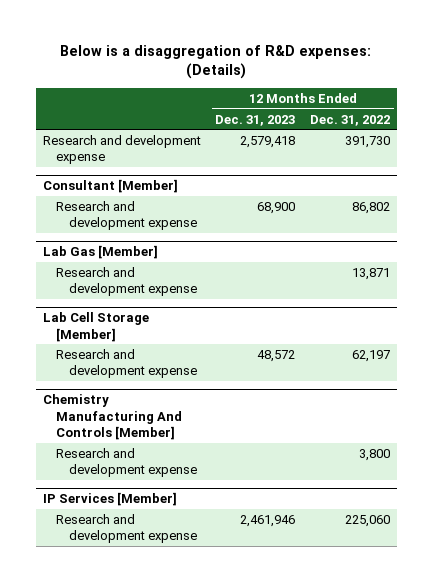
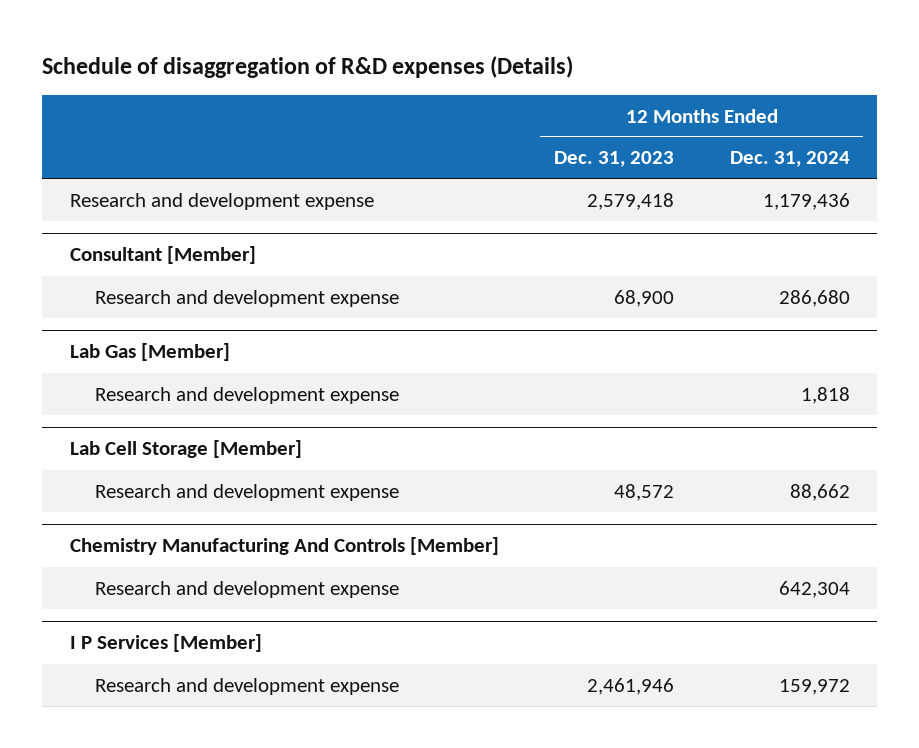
[60,44,372,80] Below is a disaggregation of R&D expenses: (Details) -> [41,56,573,79] Schedule of disaggregation of R&D expenses (Details)
[310,114,391,126] Dec. 31, 2022 -> none
none -> [729,151,850,168] Dec. 31, 2024
[42,492,177,507] IP Services [Member] -> [69,634,262,653] I P Services [Member]

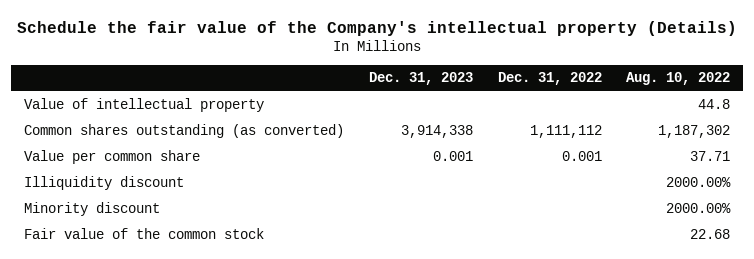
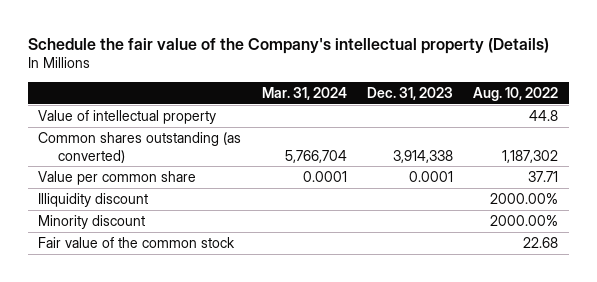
[497,72,602,86] Dec. 31, 2022 -> none
none -> [261,86,347,100] Mar. 31, 2024
[432,151,473,162] 0.001 -> [409,170,454,182] 0.0001

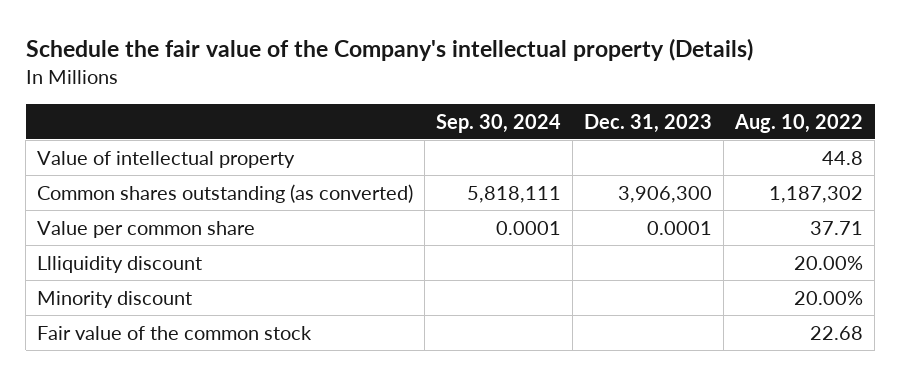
[261,86,347,100] Mar. 31, 2024 -> none
none -> [436,113,562,133] Sep. 30, 2024
[393,149,454,163] 3,914,338 -> [618,185,713,203] 3,906,300
[38,192,149,207] Illiquidity discount -> [37,255,203,273] Llliquidity discount
[490,192,559,204] 2000.00% -> [794,255,864,270] 20.00%
[490,214,559,226] 2000.00% -> [794,290,864,305] 20.00%

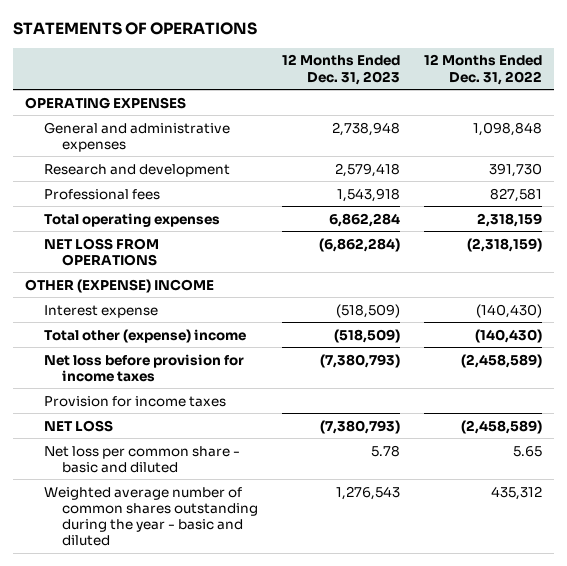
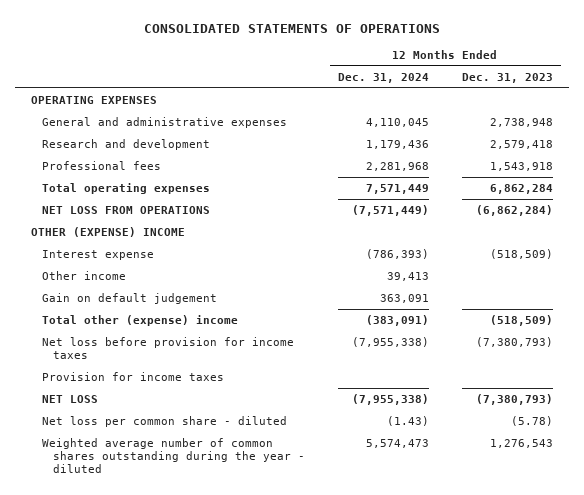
[13,22,258,36] STATEMENTS OF OPERATIONS -> [144,23,441,33] CONSOLIDATED STATEMENTS OF OPERATIONS
[423,54,542,85] 12 Months Ended Dec. 31, 2022 -> none
none -> [338,72,430,83] Dec. 31, 2024
none -> [42,271,127,281] Other income
none -> [42,293,218,305] Gain on default judgement
[43,445,240,473] Net loss per common share - basic and diluted -> [42,416,288,428] Net loss per common share - diluted
[370,444,400,457] 5.78 -> [510,416,553,427] (5.78)
[43,486,258,547] Weighted average number of common shares outstanding during the year - basic and diluted -> [42,438,306,474] Weighted average number of common shares outstanding during the year - diluted

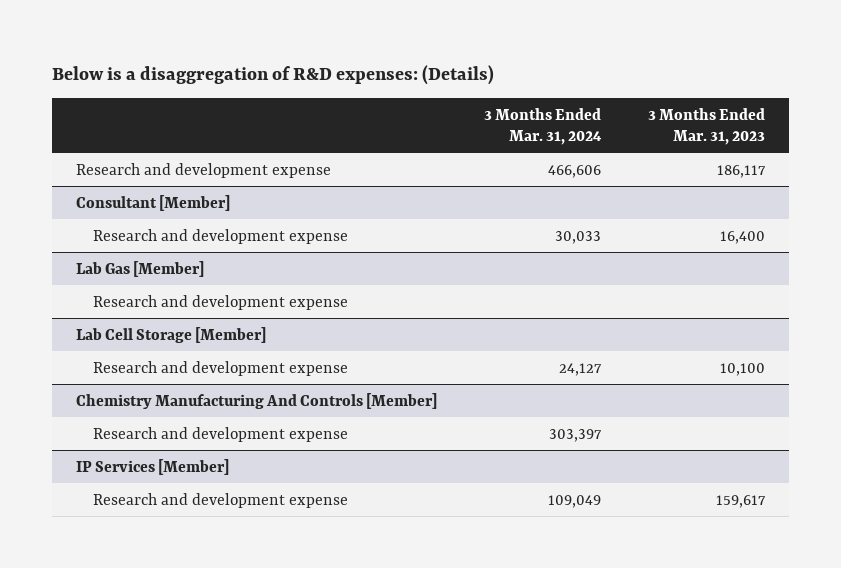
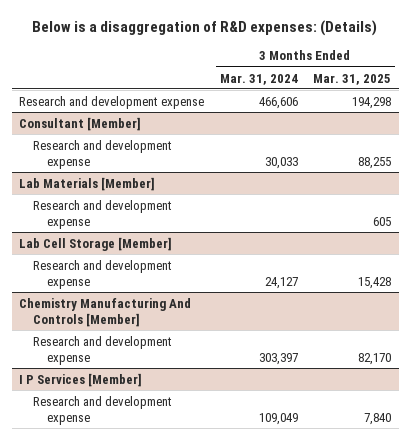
[648,107,766,145] 3 Months Ended Mar. 31, 2023 -> none
none -> [313,73,392,85] Mar. 31, 2025
[75,260,204,277] Lab Gas [Member] -> [19,176,156,191] Lab Materials [Member]
[75,458,229,475] IP Services [Member] -> [19,372,143,387] I P Services [Member]

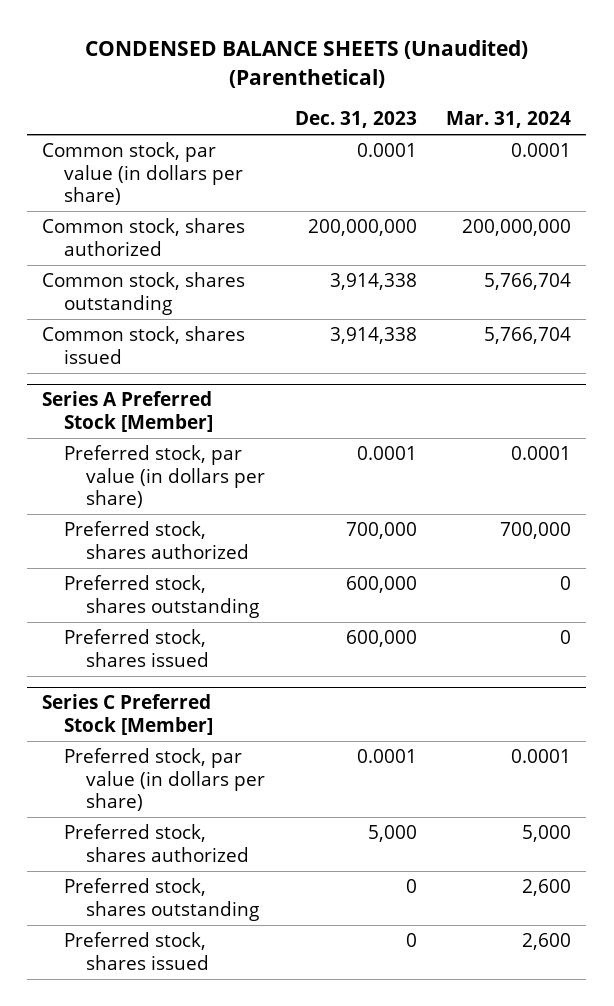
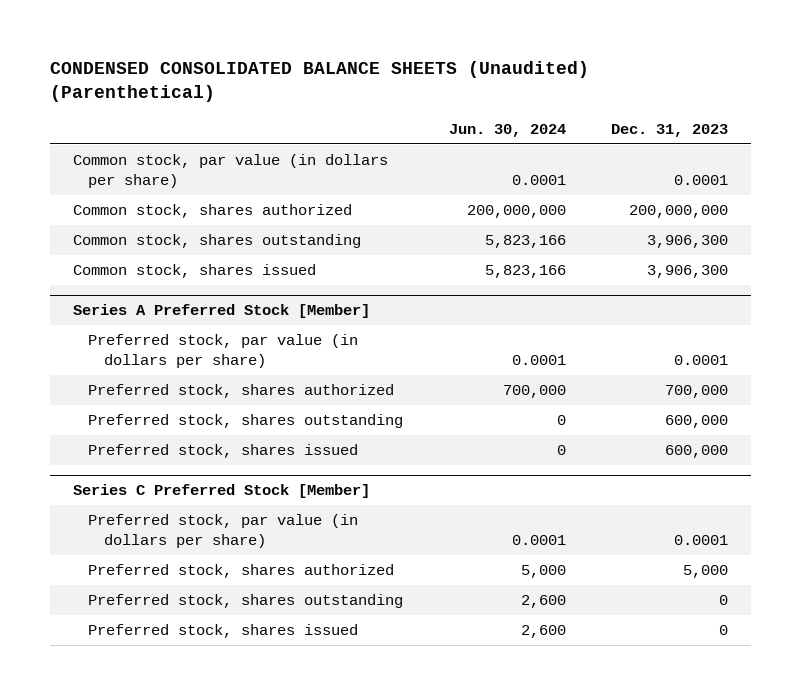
[84,39,528,88] CONDENSED BALANCE SHEETS (Unaudited) (Parenthetical) -> [49,60,589,103] CONDENSED CONSOLIDATED BALANCE SHEETS (Unaudited) (Parenthetical)
[446,111,572,129] Mar. 31, 2024 -> none
none -> [448,124,566,138] Jun. 30, 2024
[329,273,417,291] 3,914,338 -> [647,235,729,249] 3,906,300
[329,327,417,345] 3,914,338 -> [647,265,729,279] 3,906,300

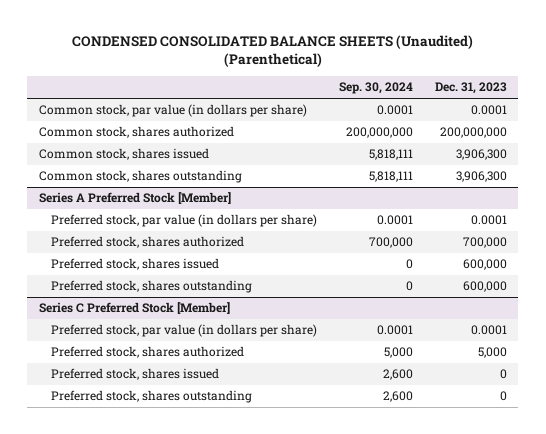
[448,124,566,138] Jun. 30, 2024 -> none
none -> [338,82,413,95] Sep. 30, 2024
[72,234,361,249] Common stock, shares outstanding -> [38,170,242,184] Common stock, shares outstanding
[88,414,404,429] Preferred stock, shares outstanding -> [50,280,252,294] Preferred stock, shares outstanding
[88,594,404,609] Preferred stock, shares outstanding -> [50,390,252,404] Preferred stock, shares outstanding

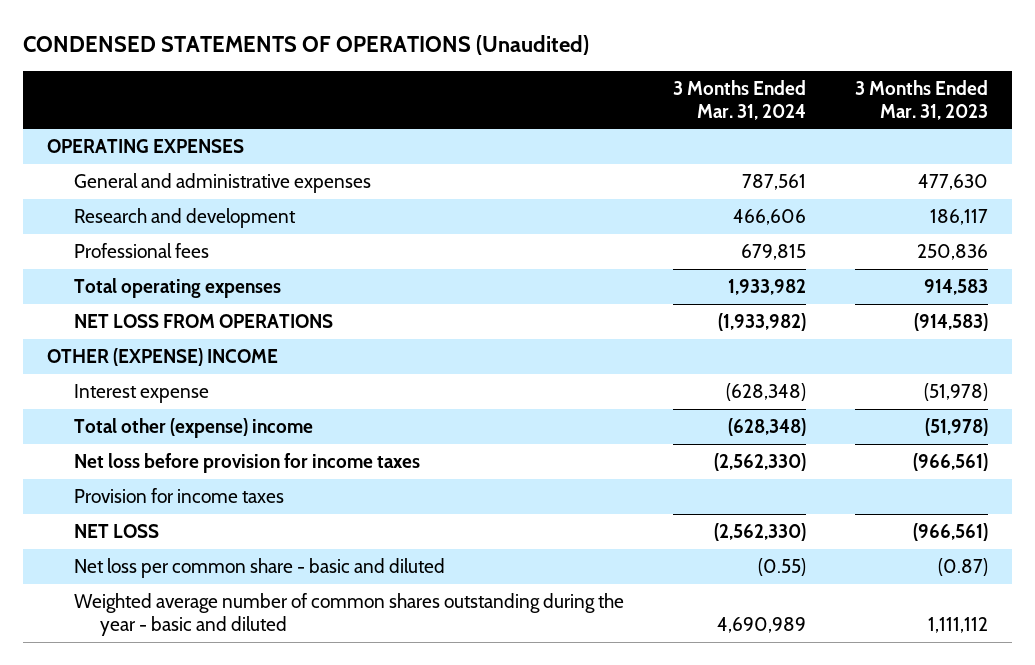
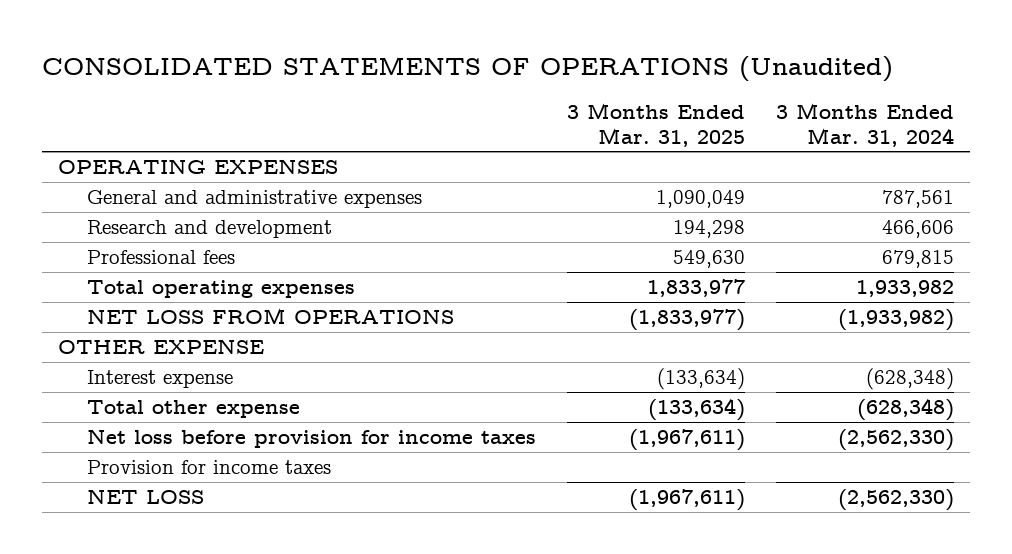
[22,35,589,56] CONDENSED STATEMENTS OF OPERATIONS (Unaudited) -> [42,56,894,83] CONSOLIDATED STATEMENTS OF OPERATIONS (Unaudited)
[854,79,988,120] 3 Months Ended Mar. 31, 2023 -> none
none -> [567,102,746,147] 3 Months Ended Mar. 31, 2025
[47,347,279,366] OTHER (EXPENSE) INCOME -> [58,339,265,355] OTHER EXPENSE
[73,417,313,438] Total other (expense) income -> [86,400,300,419] Total other expense
[73,557,445,578] Net loss per common share - basic and diluted -> none
[73,592,624,636] Weighted average number of common shares outstanding during the year - basic and diluted -> none

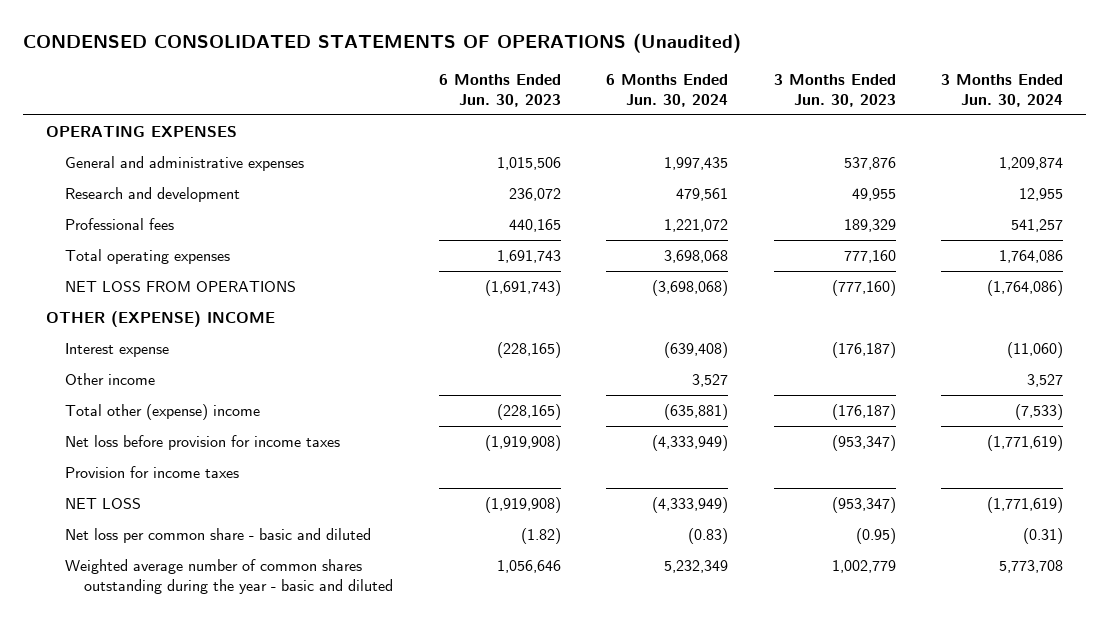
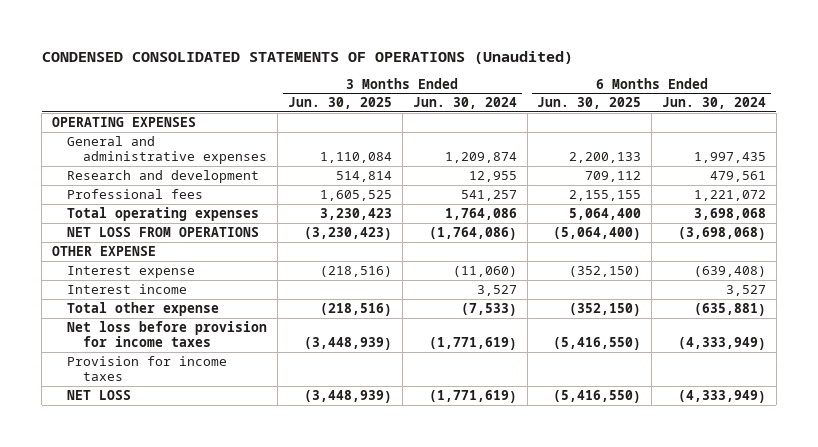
[438,74,561,107] 6 Months Ended Jun. 30, 2023 -> none
[773,74,896,107] 3 Months Ended Jun. 30, 2023 -> none
none -> [288,97,393,110] Jun. 30, 2025
none -> [537,97,642,110] Jun. 30, 2025
[45,311,275,328] OTHER (EXPENSE) INCOME -> [52,245,157,256] OTHER EXPENSE
[65,373,156,386] Other income -> [67,283,188,294] Interest income
[65,404,261,421] Total other (expense) income -> [67,301,220,316] Total other expense
[65,528,372,544] Net loss per common share - basic and diluted -> none
[65,559,394,594] Weighted average number of common shares outstanding during the year - basic and diluted -> none

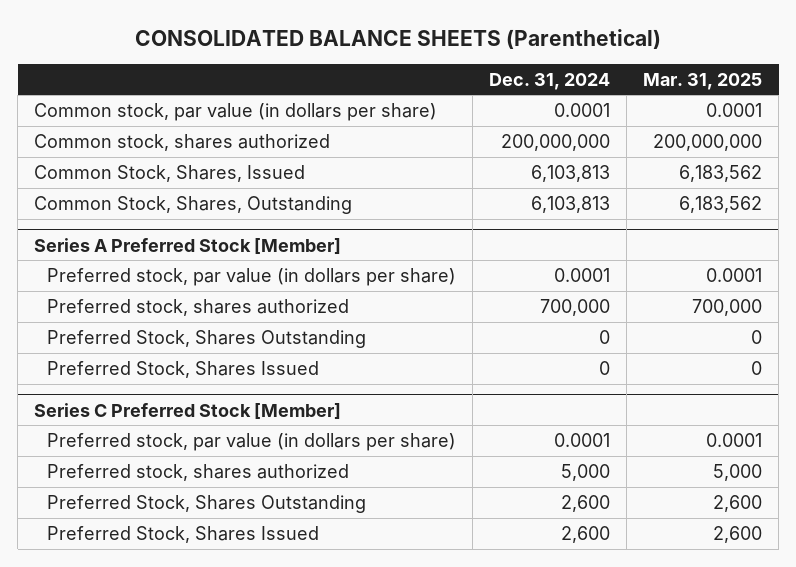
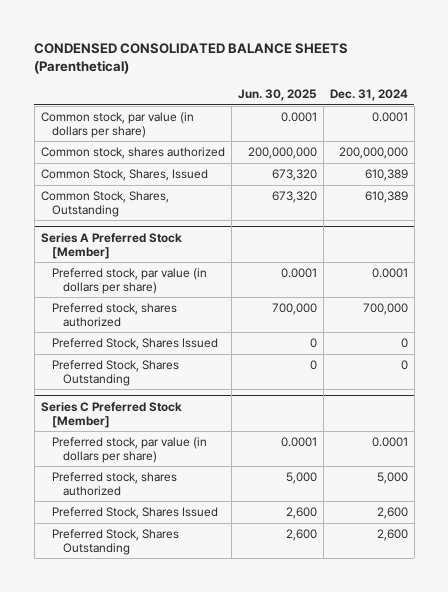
[135,28,662,49] CONSOLIDATED BALANCE SHEETS (Parenthetical) -> [34,42,349,75] CONDENSED CONSOLIDATED BALANCE SHEETS (Parenthetical)
[643,72,763,90] Mar. 31, 2025 -> none
none -> [237,89,317,102] Jun. 30, 2025
[531,164,611,182] 6,103,813 -> [364,169,408,182] 610,389
[531,195,611,213] 6,103,813 -> [364,191,408,204] 610,389
[47,329,367,348] Preferred Stock, Shares Outstanding -> [51,360,179,386] Preferred Stock, Shares Outstanding
[47,494,367,513] Preferred Stock, Shares Outstanding -> [51,529,179,555] Preferred Stock, Shares Outstanding

